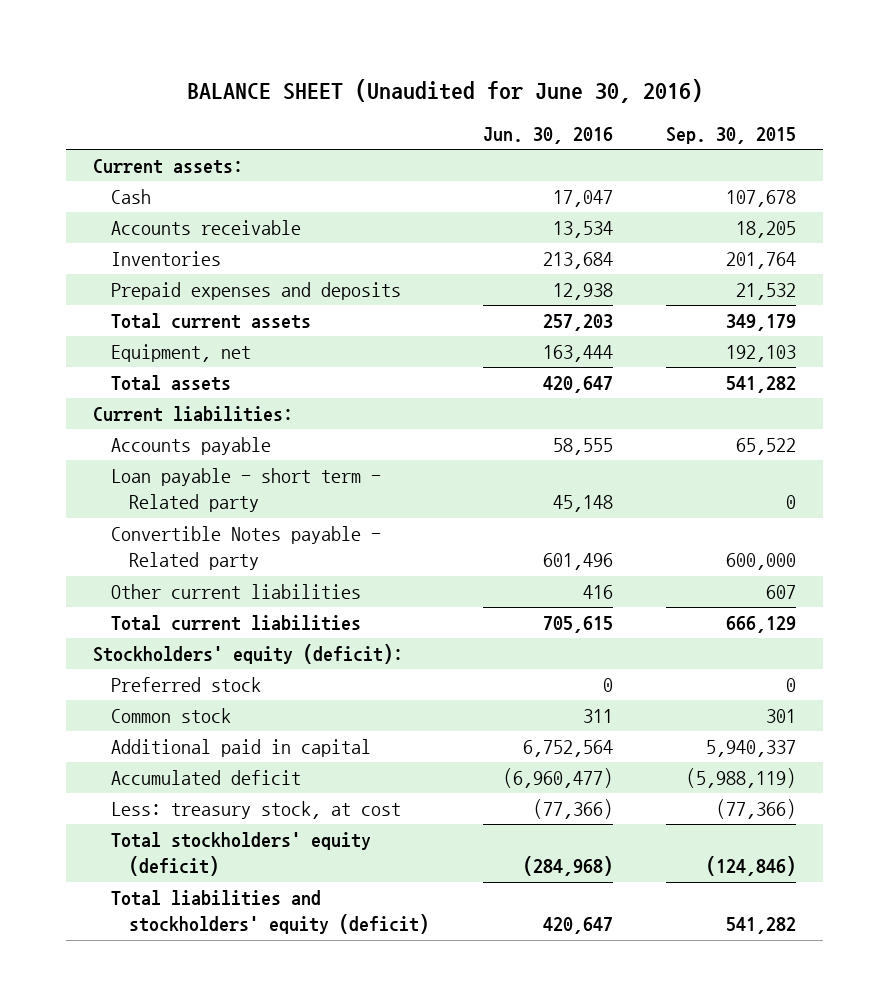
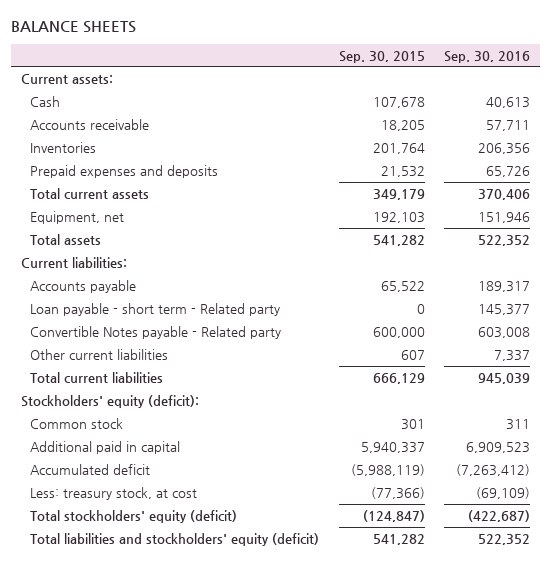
[186,78,703,103] BALANCE SHEET (Unaudited for June 30, 2016) -> [11,21,137,34] BALANCE SHEETS
[482,126,613,144] Jun. 30, 2016 -> none
none -> [444,50,531,63] Sep. 30, 2016
[110,677,261,693] Preferred stock -> none
[706,856,797,877] (124,846) -> [362,509,425,522] (124,847)

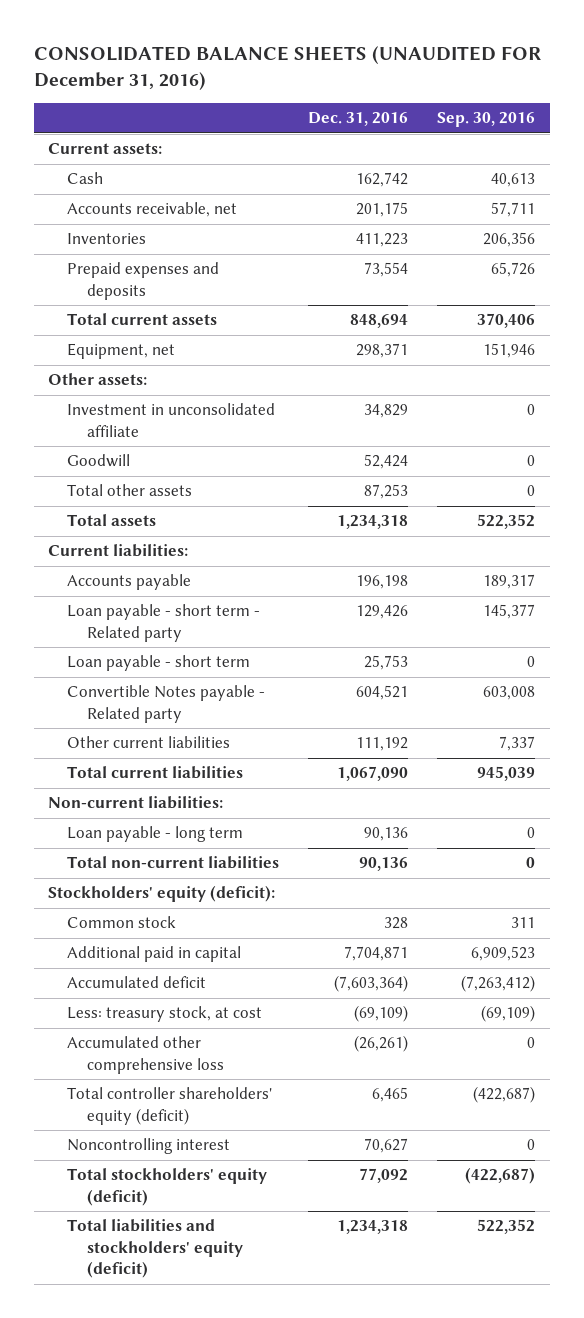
[11,21,137,34] BALANCE SHEETS -> [33,45,541,90] CONSOLIDATED BALANCE SHEETS (UNAUDITED FOR December 31, 2016)
[338,50,425,63] Sep. 30, 2015 -> none
none -> [308,112,409,127] Dec. 31, 2016
[30,118,150,130] Accounts receivable -> [67,202,238,218] Accounts receivable, net
none -> [48,373,148,386] Other assets:
none -> [67,403,276,437] Investment in unconsolidated affiliate
none -> [67,454,131,468] Goodwill
none -> [67,484,193,497] Total other assets
none -> [67,655,251,672] Loan payable - short term
none -> [48,796,224,810] Non-current liabilities:
none -> [67,826,244,843] Loan payable - long term
none -> [67,856,280,870] Total non-current liabilities
none -> [67,1036,224,1074] Accumulated other comprehensive loss
none -> [67,1087,273,1125] Total controller shareholders' equity (deficit)
none -> [67,1138,231,1155] Noncontrolling interest

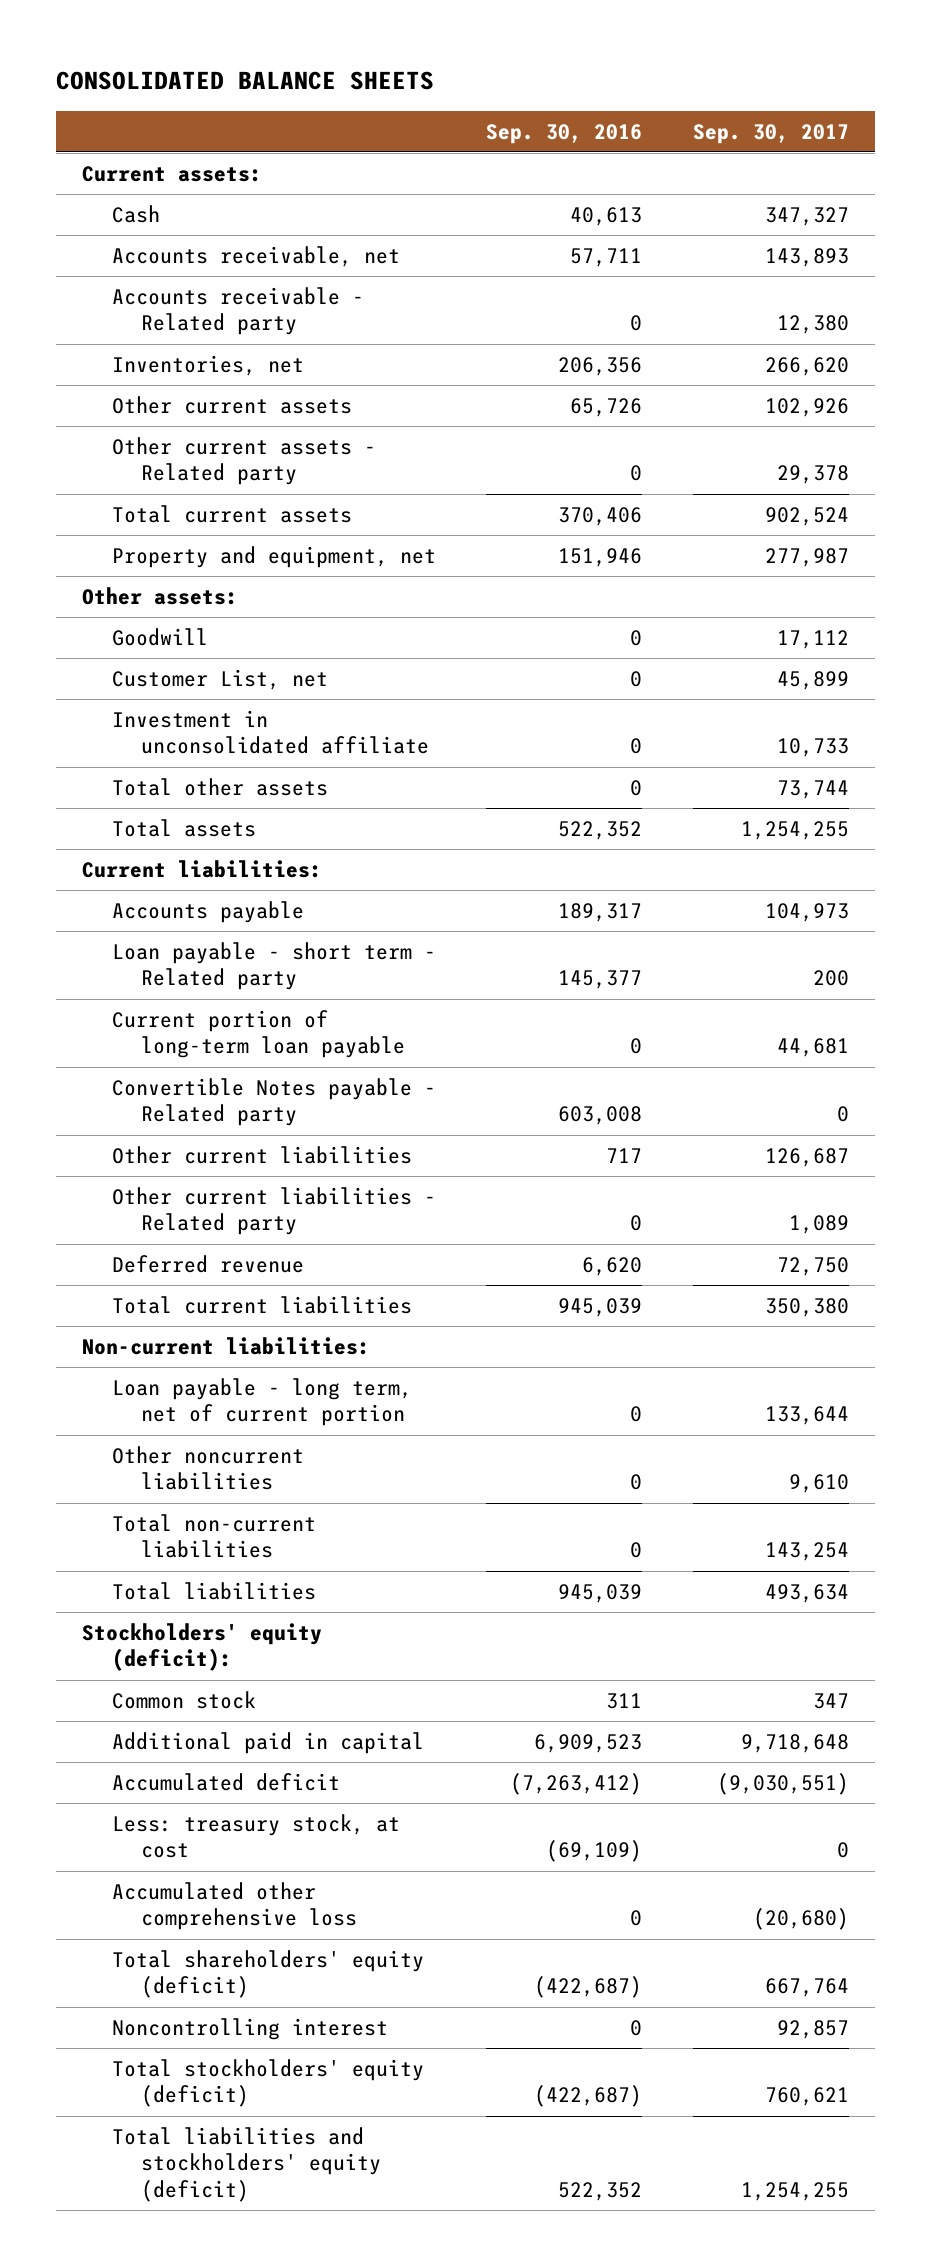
[33,45,541,90] CONSOLIDATED BALANCE SHEETS (UNAUDITED FOR December 31, 2016) -> [56,71,435,91] CONSOLIDATED BALANCE SHEETS
[308,112,409,127] Dec. 31, 2016 -> none
none -> [693,123,850,144] Sep. 30, 2017
none -> [111,287,364,336] Accounts receivable - Related party
[67,233,147,245] Inventories -> [111,355,304,377] Inventories, net
[67,262,220,300] Prepaid expenses and deposits -> [111,396,352,415] Other current assets
none -> [111,437,376,486] Other current assets - Related party
[67,343,176,360] Equipment, net -> [111,546,436,569] Property and equipment, net
none -> [111,669,328,691] Customer List, net
[67,403,276,437] Investment in unconsolidated affiliate -> [111,710,430,755] Investment in unconsolidated affiliate
[67,655,251,672] Loan payable - short term -> none
none -> [111,1010,406,1059] Current portion of long-term loan payable
[499,736,536,752] 7,337 -> [606,1148,643,1164] 717
none -> [111,1187,436,1236] Other current liabilities - Related party
none -> [111,1255,304,1274] Deferred revenue
[67,826,244,843] Loan payable - long term -> [111,1378,412,1427] Loan payable - long term, net of current portion
none -> [111,1446,304,1491] Other noncurrent liabilities
none -> [111,1582,316,1601] Total liabilities
[67,1087,273,1125] Total controller shareholders' equity (deficit) -> [111,1950,424,1999] Total shareholders' equity (deficit)

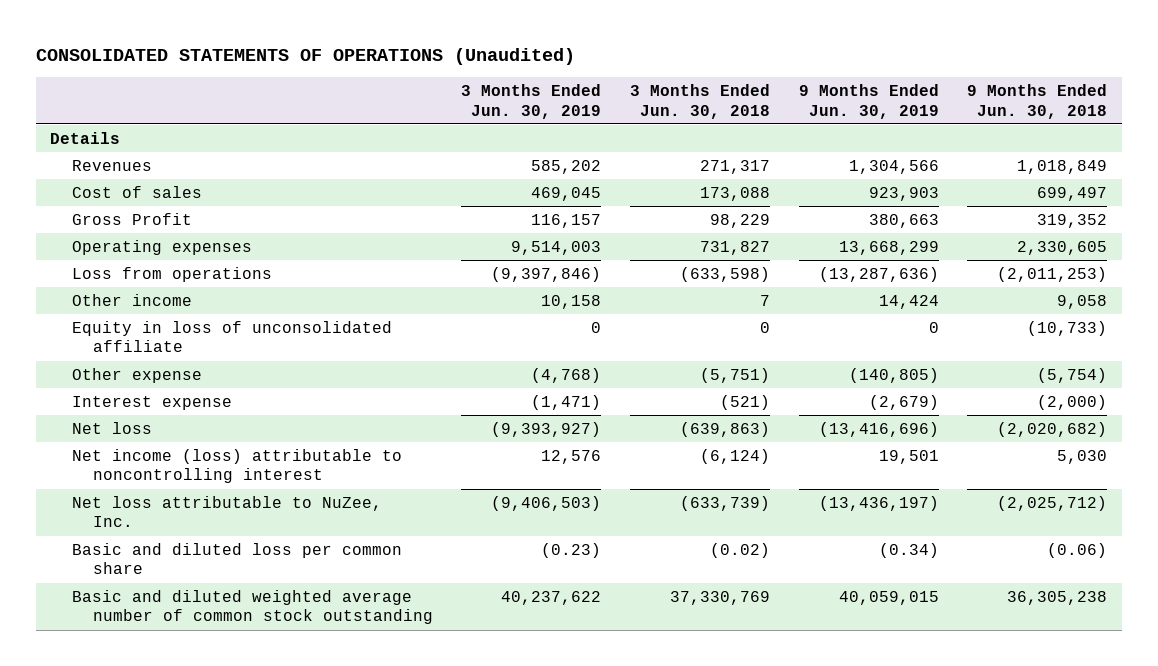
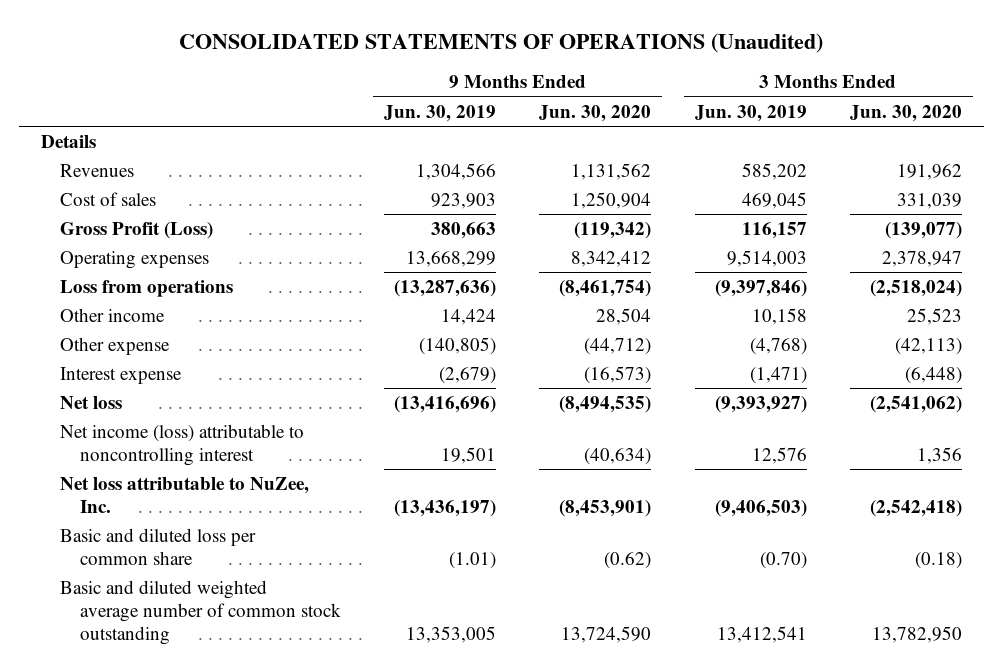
[630,84,771,119] 3 Months Ended Jun. 30, 2018 -> none
[967,84,1108,119] 9 Months Ended Jun. 30, 2018 -> none
none -> [539,104,652,122] Jun. 30, 2020
none -> [849,104,962,122] Jun. 30, 2020
[71,212,192,225] Gross Profit -> [60,221,214,239] Gross Profit (Loss)
[71,320,392,353] Equity in loss of unconsolidated affiliate -> none
[541,542,602,558] (0.23) -> [759,551,807,569] (0.70)
[878,542,939,558] (0.34) -> [449,551,497,569] (1.01)
[501,590,602,605] 40,237,622 -> [716,625,807,643] 13,412,541
[838,590,939,605] 40,059,015 -> [406,625,497,643] 13,353,005

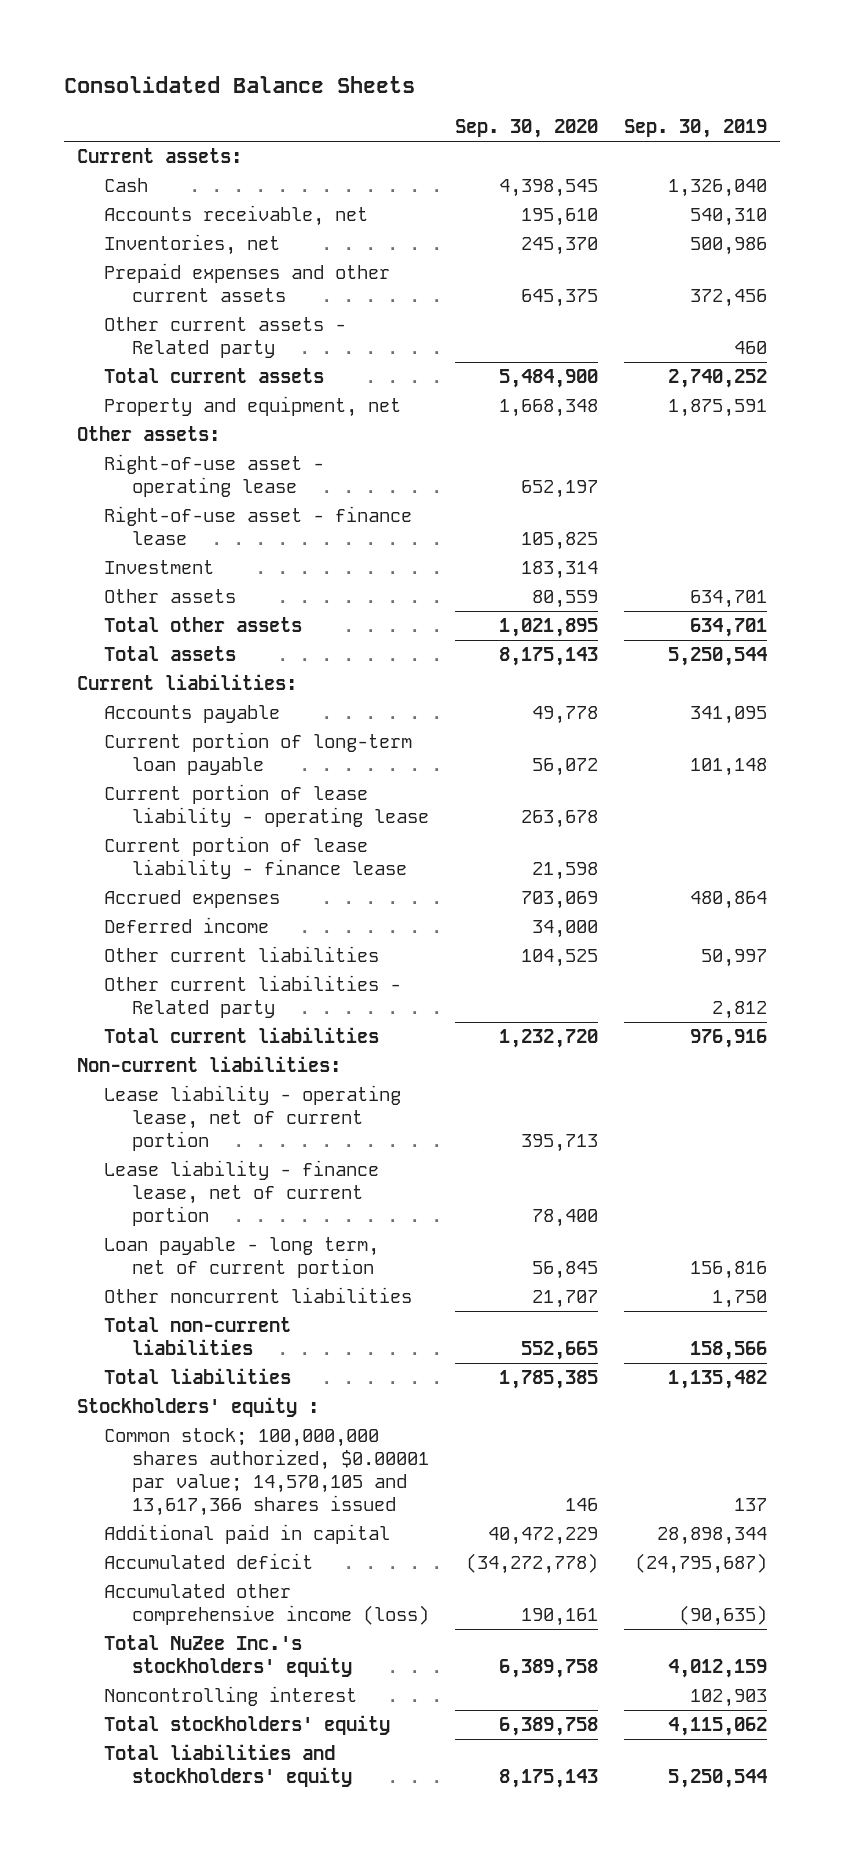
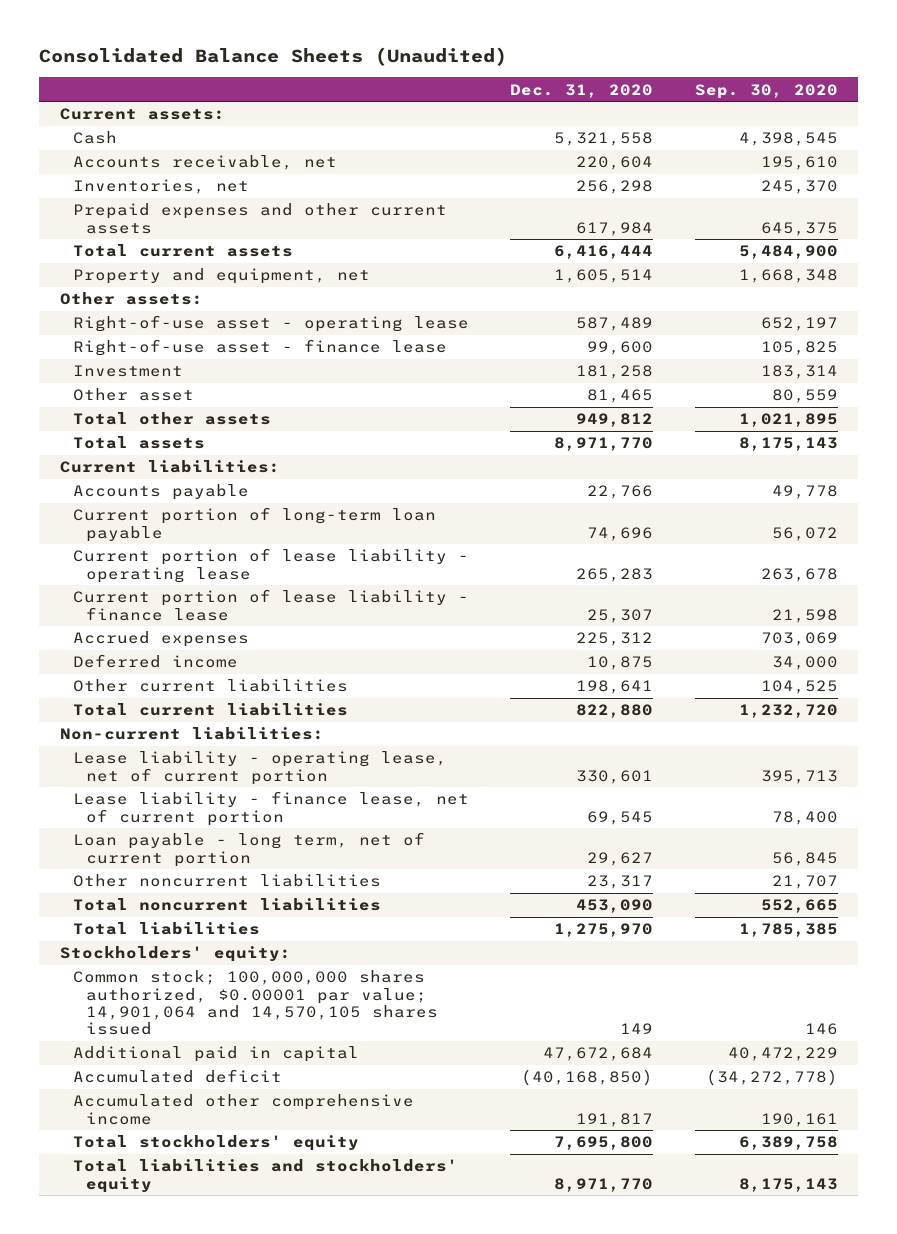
[63,76,415,94] Consolidated Balance Sheets -> [38,47,507,67] Consolidated Balance Sheets (Unaudited)
[623,119,767,139] Sep. 30, 2019 -> none
none -> [510,83,654,98] Dec. 31, 2020
[104,317,347,359] Other current assets - Related party -> none
[104,589,237,604] Other assets -> [72,388,194,402] Other asset
[104,975,402,1019] Other current liabilities - Related party -> none
[104,1317,292,1356] Total non-current liabilities -> [72,898,381,912] Total noncurrent liabilities
[76,1397,319,1418] Stockholders' equity : -> [59,946,291,963] Stockholders' equity:
[104,1428,429,1516] Common stock; 100,000,000 shares authorized, $0.00001 par value; 14,570,105 and 13,617,366 shares issued -> [72,970,438,1036] Common stock; 100,000,000 shares authorized, $0.00001 par value; 14,901,064 and 14,570,105 shares issued
[104,1635,352,1678] Total NuZee Inc.'s stockholders' equity -> none
[104,1686,358,1707] Noncontrolling interest -> none
[104,1584,429,1626] Accumulated other comprehensive income (loss) -> [72,1094,414,1125] Accumulated other comprehensive income

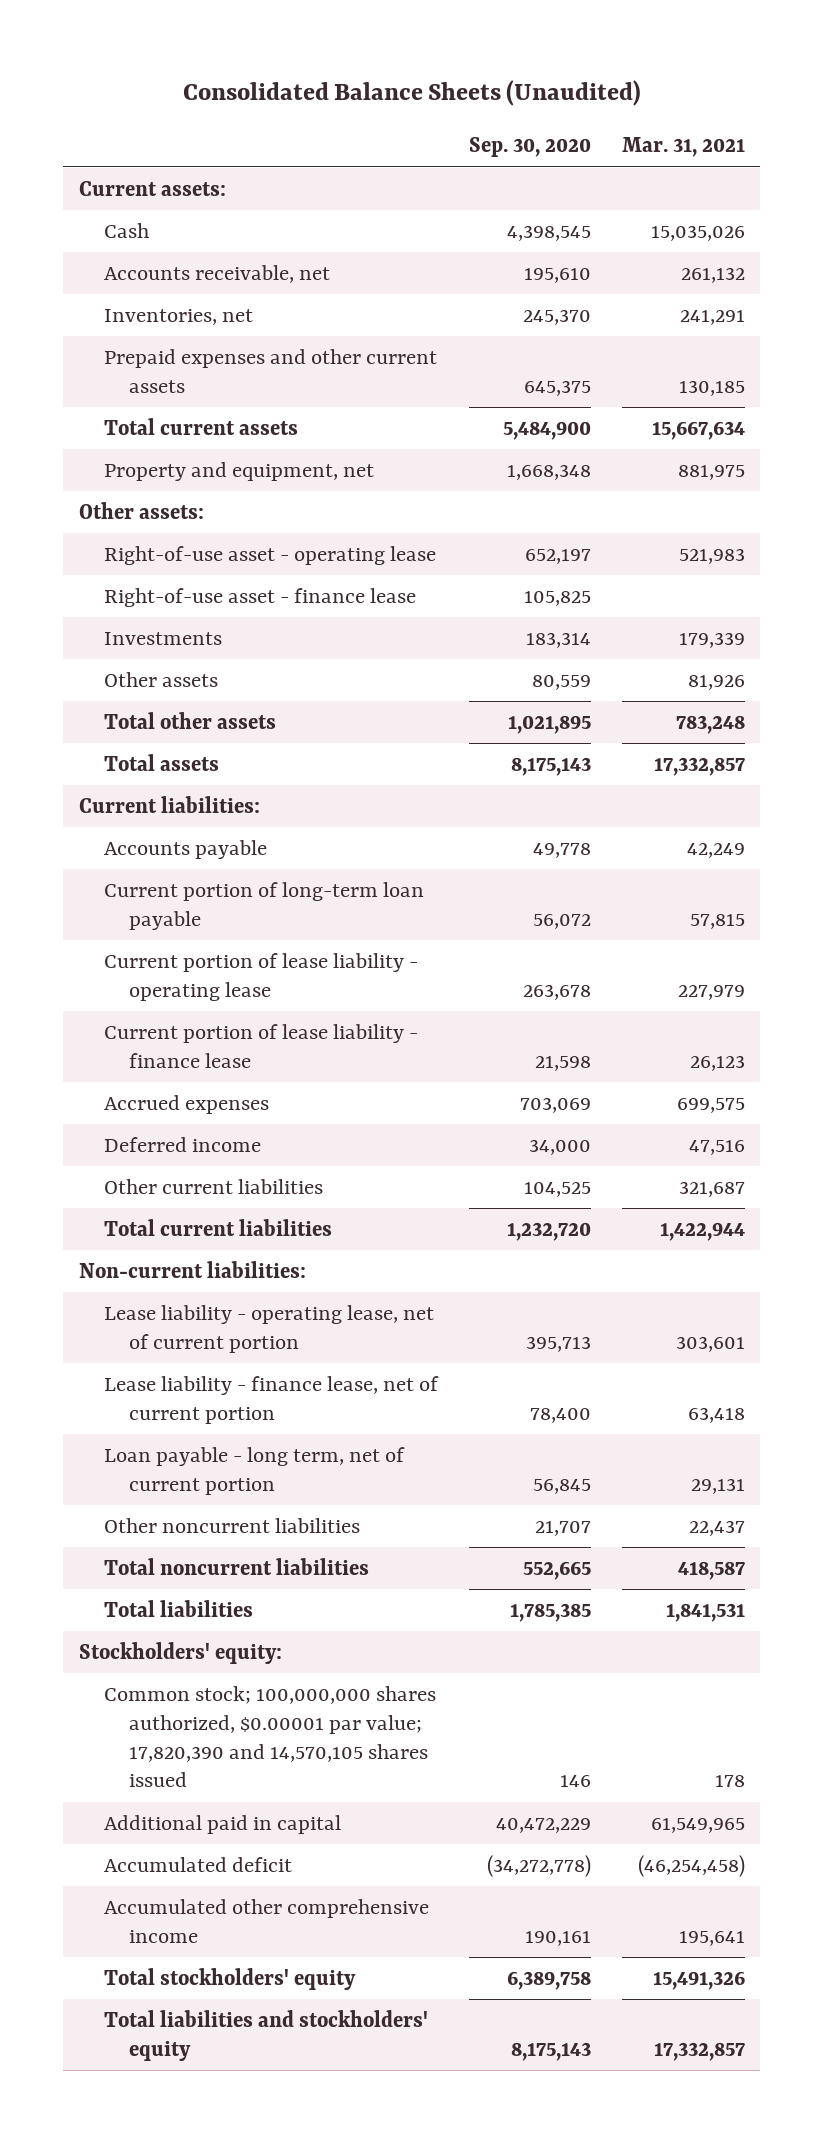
[510,83,654,98] Dec. 31, 2020 -> none
none -> [621,137,745,158] Mar. 31, 2021
[72,365,183,378] Investment -> [103,632,222,646] Investments
[72,388,194,402] Other asset -> [103,672,218,688] Other assets
[72,970,438,1036] Common stock; 100,000,000 shares authorized, $0.00001 par value; 14,901,064 and 14,570,105 shares issued -> [103,1686,436,1788] Common stock; 100,000,000 shares authorized, $0.00001 par value; 17,820,390 and 14,570,105 shares issued

